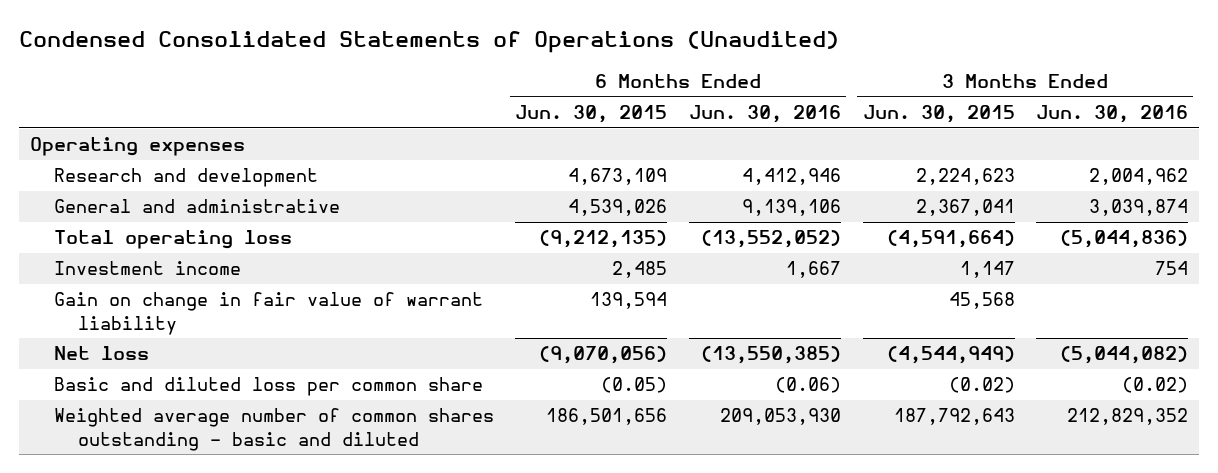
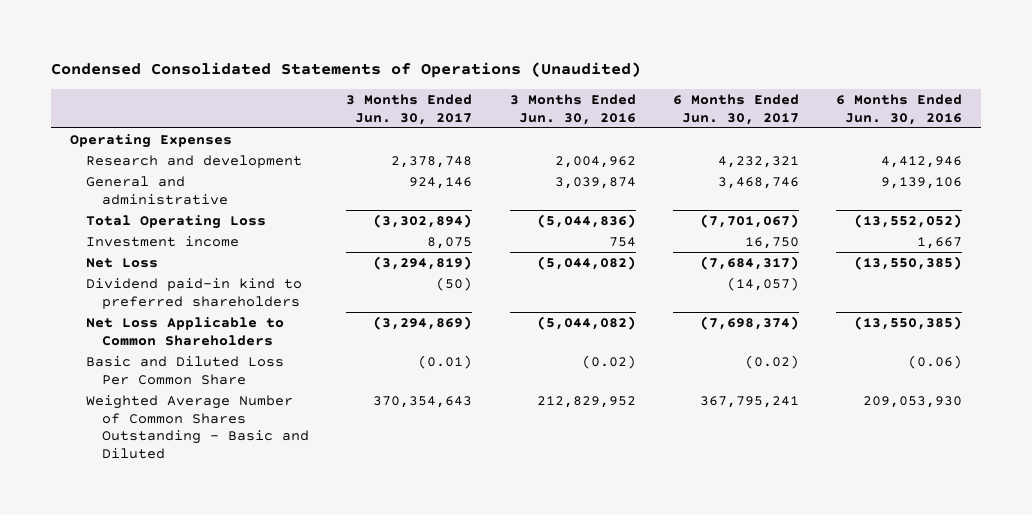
[515,105,668,124] Jun. 30, 2015 -> none
[862,105,1015,124] Jun. 30, 2015 -> none
none -> [346,93,473,125] 3 Months Ended Jun. 30, 2017
none -> [673,93,800,125] 6 Months Ended Jun. 30, 2017
[30,137,246,157] Operating expenses -> [69,133,232,148] Operating Expenses
[53,230,292,250] Total operating loss -> [85,214,266,229] Total Operating Loss
[53,292,483,335] Gain on change in fair value of warrant liability -> none
[53,346,149,361] Net loss -> [85,257,158,268] Net Loss
none -> [85,277,302,309] Dividend paid-in kind to preferred shareholders
none -> [85,316,284,346] Net Loss Applicable to Common Shareholders
[53,377,483,397] Basic and diluted loss per common share -> [85,355,284,385] Basic and Diluted Loss Per Common Share
[53,408,494,451] Weighted average number of common shares outstanding - basic and diluted -> [85,394,309,459] Weighted Average Number of Common Shares Outstanding - Basic and Diluted
[1067,408,1189,426] 212,829,352 -> [536,395,636,408] 212,829,952

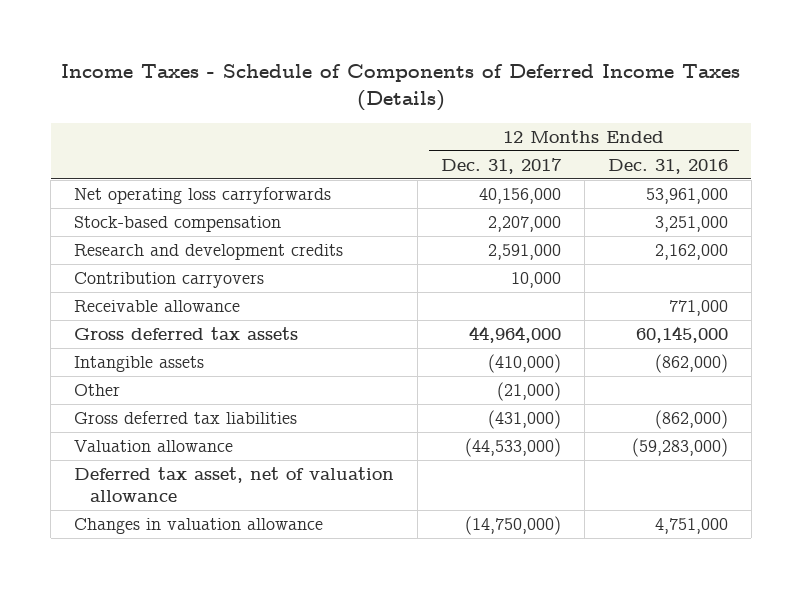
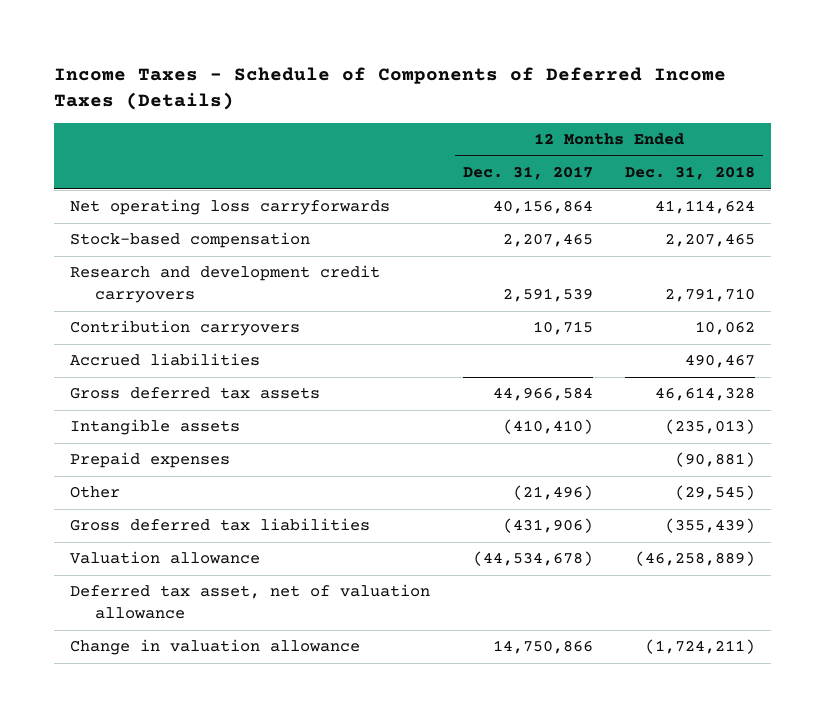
[607,158,728,174] Dec. 31, 2016 -> none
none -> [625,166,756,181] Dec. 31, 2018
[74,300,241,313] Receivable allowance -> none
[478,188,561,205] 40,156,000 -> [492,200,593,215] 40,156,864
[487,216,561,233] 2,207,000 -> [502,233,593,248] 2,207,465
[74,244,344,261] Research and development credits -> [70,265,381,303] Research and development credit carryovers
[487,244,561,261] 2,591,000 -> [502,287,593,302] 2,591,539
[510,272,561,289] 10,000 -> [532,321,593,336] 10,715
none -> [70,353,261,367] Accrued liabilities
[468,326,561,344] 44,964,000 -> [492,387,593,402] 44,966,584
[487,354,561,374] (410,000) -> [502,419,593,435] (410,410)
none -> [70,452,231,469] Prepaid expenses
[496,382,561,402] (21,000) -> [512,485,593,501] (21,496)
[487,410,561,430] (431,000) -> [502,518,593,534] (431,906)
[464,438,561,458] (44,533,000) -> [472,551,593,567] (44,534,678)
[74,518,324,535] Changes in valuation allowance -> [70,639,361,656] Change in valuation allowance
[464,516,561,536] (14,750,000) -> [492,640,593,655] 14,750,866

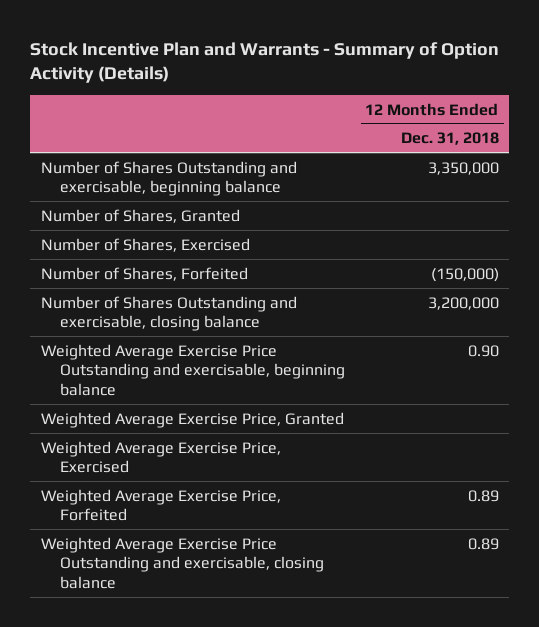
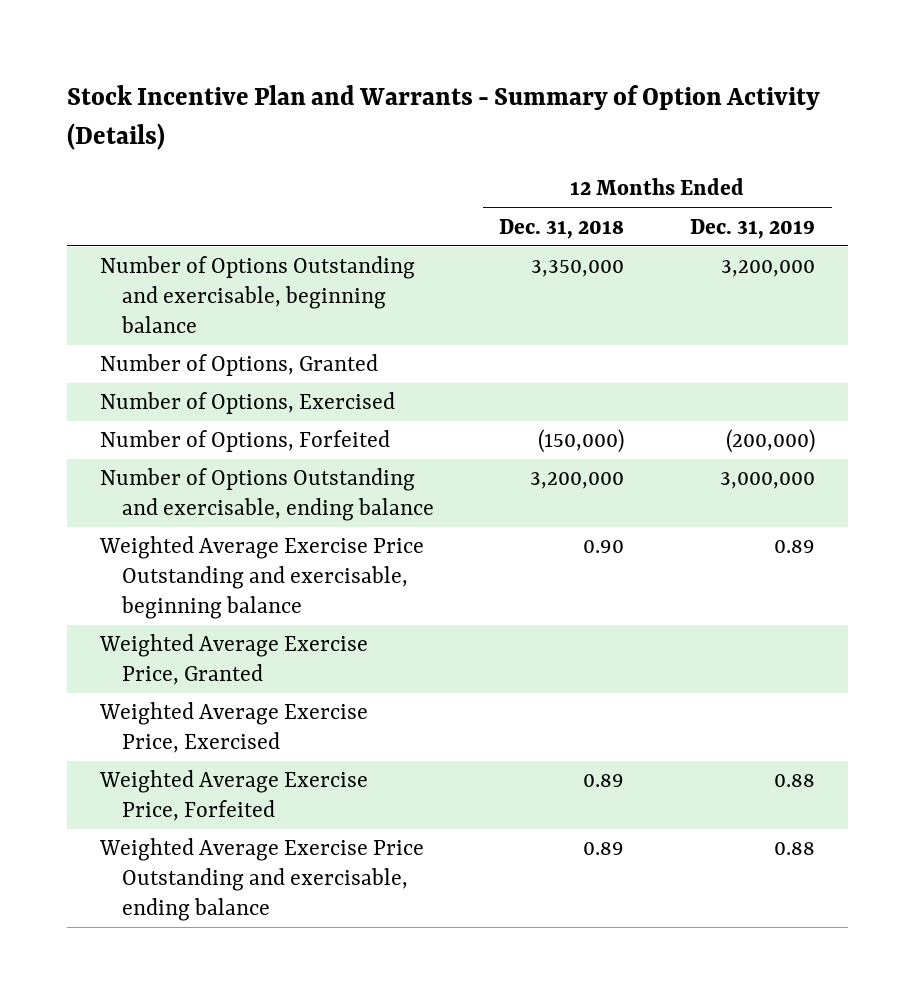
none -> [690,218,816,239] Dec. 31, 2019
[40,160,297,197] Number of Shares Outstanding and exercisable, beginning balance -> [99,256,415,333] Number of Options Outstanding and exercisable, beginning balance
[40,208,240,223] Number of Shares, Granted -> [99,354,378,377] Number of Options, Granted
[40,237,250,252] Number of Shares, Exercised -> [99,392,395,415] Number of Options, Exercised
[40,266,248,281] Number of Shares, Forfeited -> [99,430,390,453] Number of Options, Forfeited
[40,295,297,332] Number of Shares Outstanding and exercisable, closing balance -> [99,468,434,522] Number of Options Outstanding and exercisable, ending balance
[40,536,324,589] Weighted Average Exercise Price Outstanding and exercisable, closing balance -> [98,838,424,921] Weighted Average Exercise Price Outstanding and exercisable, ending balance

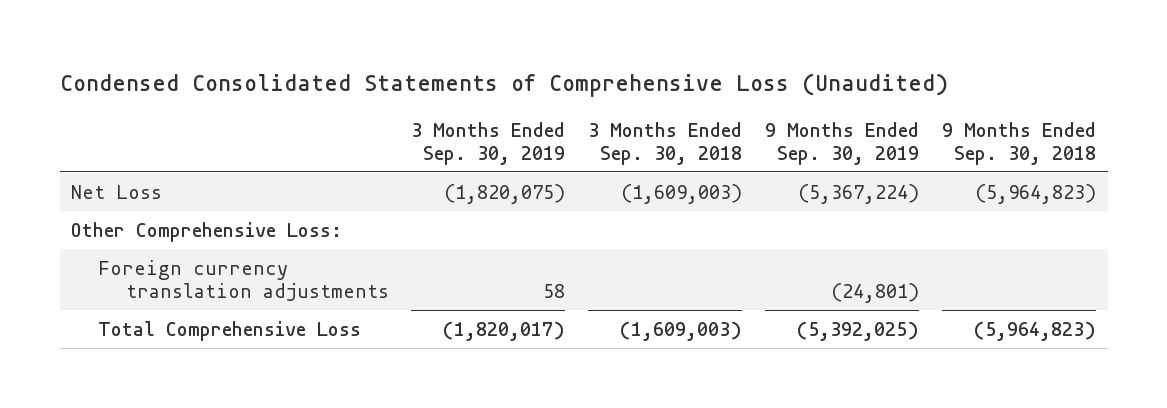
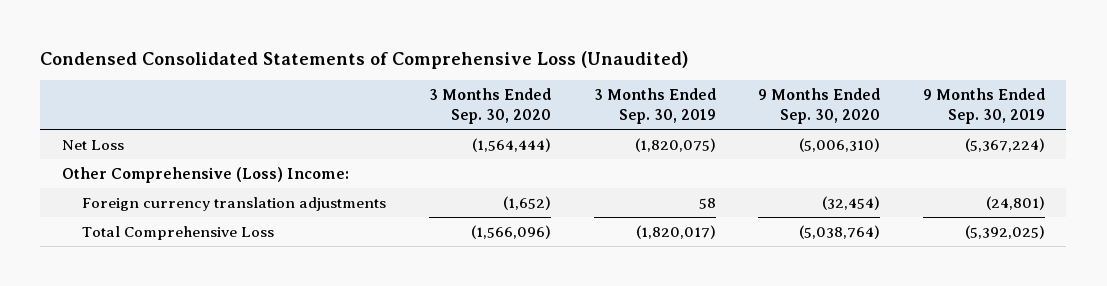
[588,121,743,165] 3 Months Ended Sep. 30, 2018 -> none
[942,121,1097,165] 9 Months Ended Sep. 30, 2018 -> none
none -> [428,88,551,125] 3 Months Ended Sep. 30, 2020
none -> [758,88,881,125] 9 Months Ended Sep. 30, 2020
[71,221,343,242] Other Comprehensive Loss: -> [61,166,349,183] Other Comprehensive (Loss) Income:

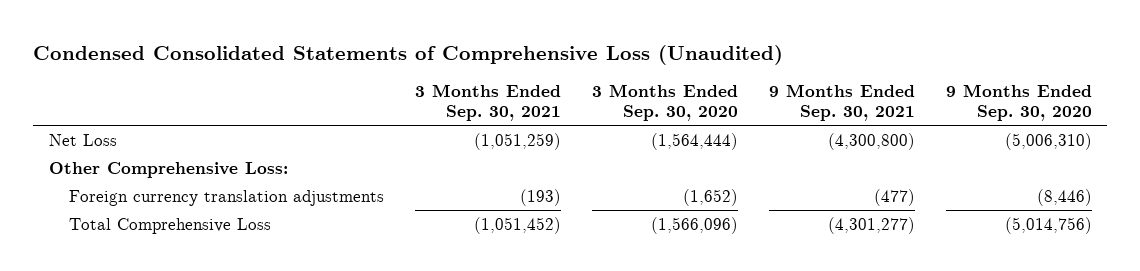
[593,88,716,125] 3 Months Ended Sep. 30, 2019 -> none
[923,88,1046,125] 9 Months Ended Sep. 30, 2019 -> none
none -> [415,83,562,122] 3 Months Ended Sep. 30, 2021
none -> [768,83,915,122] 9 Months Ended Sep. 30, 2021
[61,166,349,183] Other Comprehensive (Loss) Income: -> [48,161,288,178] Other Comprehensive Loss:
[822,195,881,210] (32,454) -> [1036,188,1092,206] (8,446)
[799,224,881,239] (5,038,764) -> [1004,216,1092,234] (5,014,756)

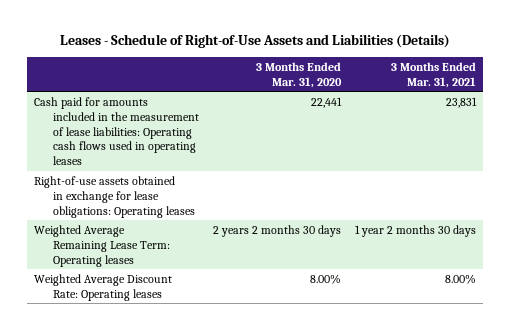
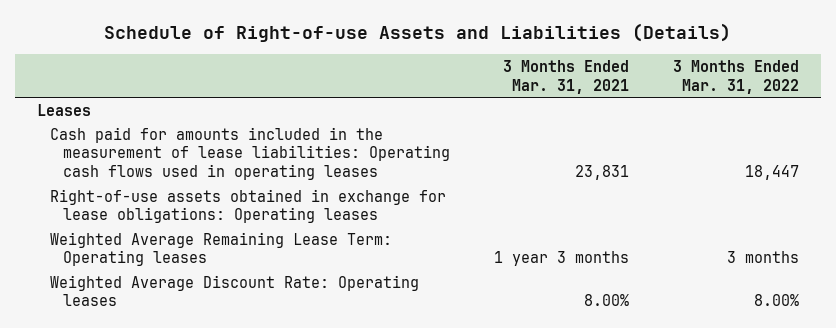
[60,34,451,49] Leases - Schedule of Right-of-Use Assets and Liabilities (Details) -> [103,22,731,42] Schedule of Right-of-use Assets and Liabilities (Details)
[256,61,343,88] 3 Months Ended Mar. 31, 2020 -> none
none -> [672,59,799,94] 3 Months Ended Mar. 31, 2022
none -> [36,103,91,116] Leases
[355,224,477,237] 1 year 2 months 30 days -> [494,251,630,267] 1 year 3 months

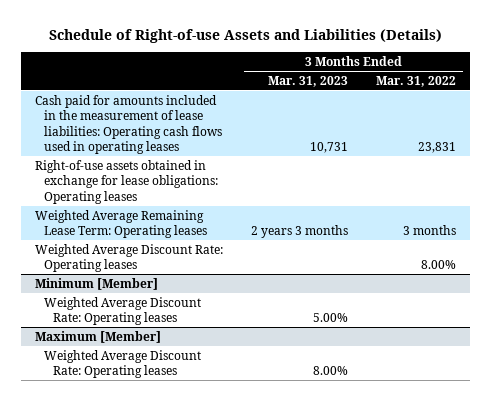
[503,59,630,94] 3 Months Ended Mar. 31, 2021 -> none
none -> [268,75,349,87] Mar. 31, 2023
[36,103,91,116] Leases -> none
[744,165,799,181] 18,447 -> [417,142,456,154] 23,831
none -> [35,277,159,290] Minimum [Member]
none -> [44,296,202,326] Weighted Average Discount Rate: Operating leases
none -> [35,330,162,343] Maximum [Member]
none -> [44,349,202,379] Weighted Average Discount Rate: Operating leases

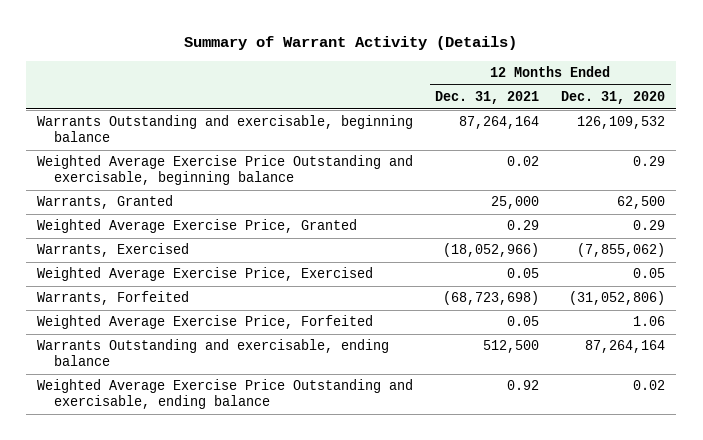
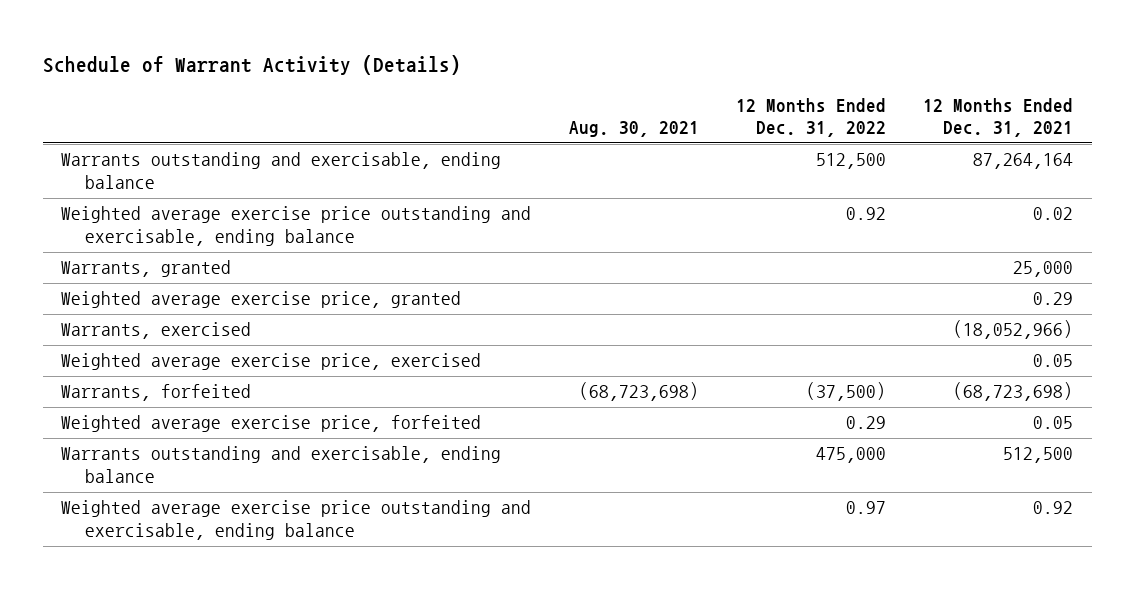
[184,36,518,51] Summary of Warrant Activity (Details) -> [42,55,461,76] Schedule of Warrant Activity (Details)
[561,91,666,105] Dec. 31, 2020 -> none
none -> [568,121,699,138] Aug. 30, 2021
none -> [735,97,886,138] 12 Months Ended Dec. 31, 2022
[37,115,414,143] Warrants Outstanding and exercisable, beginning balance -> [61,152,502,189] Warrants outstanding and exercisable, ending balance
[37,155,414,186] Weighted Average Exercise Price Outstanding and exercisable, beginning balance -> [61,206,532,246] Weighted average exercise price outstanding and exercisable, ending balance
[37,195,174,210] Warrants, Granted -> [61,260,232,278] Warrants, granted
[37,219,358,234] Weighted Average Exercise Price, Granted -> [61,291,462,309] Weighted average exercise price, granted
[37,243,190,258] Warrants, Exercised -> [61,322,252,340] Warrants, exercised
[37,267,374,282] Weighted Average Exercise Price, Exercised -> [61,353,482,371] Weighted average exercise price, exercised
[37,291,190,306] Warrants, Forfeited -> [61,384,252,402] Warrants, forfeited
[37,315,374,330] Weighted Average Exercise Price, Forfeited -> [61,415,482,433] Weighted average exercise price, forfeited
[37,339,390,367] Warrants Outstanding and exercisable, ending balance -> [61,446,502,483] Warrants outstanding and exercisable, ending balance
[37,379,414,410] Weighted Average Exercise Price Outstanding and exercisable, ending balance -> [61,500,532,540] Weighted average exercise price outstanding and exercisable, ending balance

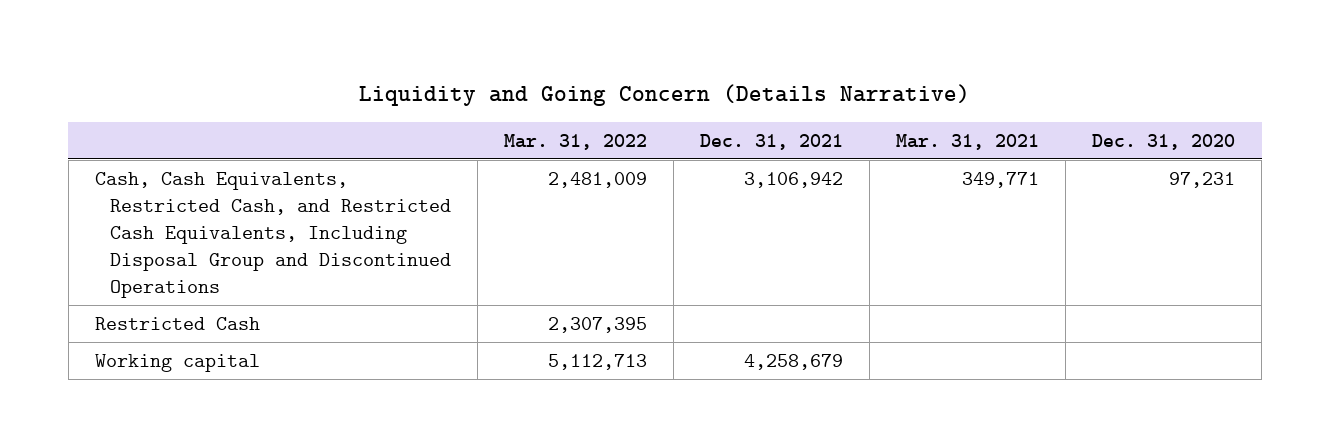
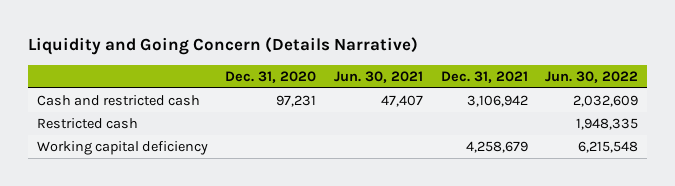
[504,133,648,150] Mar. 31, 2022 -> none
[896,133,1040,150] Mar. 31, 2021 -> none
none -> [334,71,424,84] Jun. 30, 2021
none -> [545,71,639,84] Jun. 30, 2022
[94,171,452,299] Cash, Cash Equivalents, Restricted Cash, and Restricted Cash Equivalents, Including Disposal Group and Discontinued Operations -> [36,95,200,107] Cash and restricted cash
[94,316,260,330] Restricted Cash -> [36,118,138,130] Restricted cash
[94,353,260,372] Working capital -> [36,141,208,156] Working capital deficiency

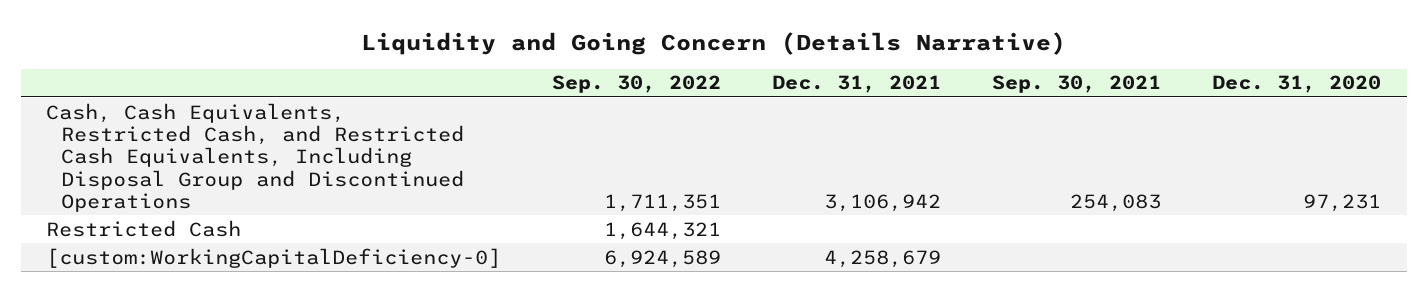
[334,71,424,84] Jun. 30, 2021 -> none
[545,71,639,84] Jun. 30, 2022 -> none
none -> [552,75,722,94] Sep. 30, 2022
none -> [992,75,1162,94] Sep. 30, 2021
[36,95,200,107] Cash and restricted cash -> [46,102,464,212] Cash, Cash Equivalents, Restricted Cash, and Restricted Cash Equivalents, Including Disposal Group and Discontinued Operations
[36,118,138,130] Restricted cash -> [46,219,242,237] Restricted Cash
[36,141,208,156] Working capital deficiency -> [46,247,502,268] [custom:WorkingCapitalDeficiency-0]

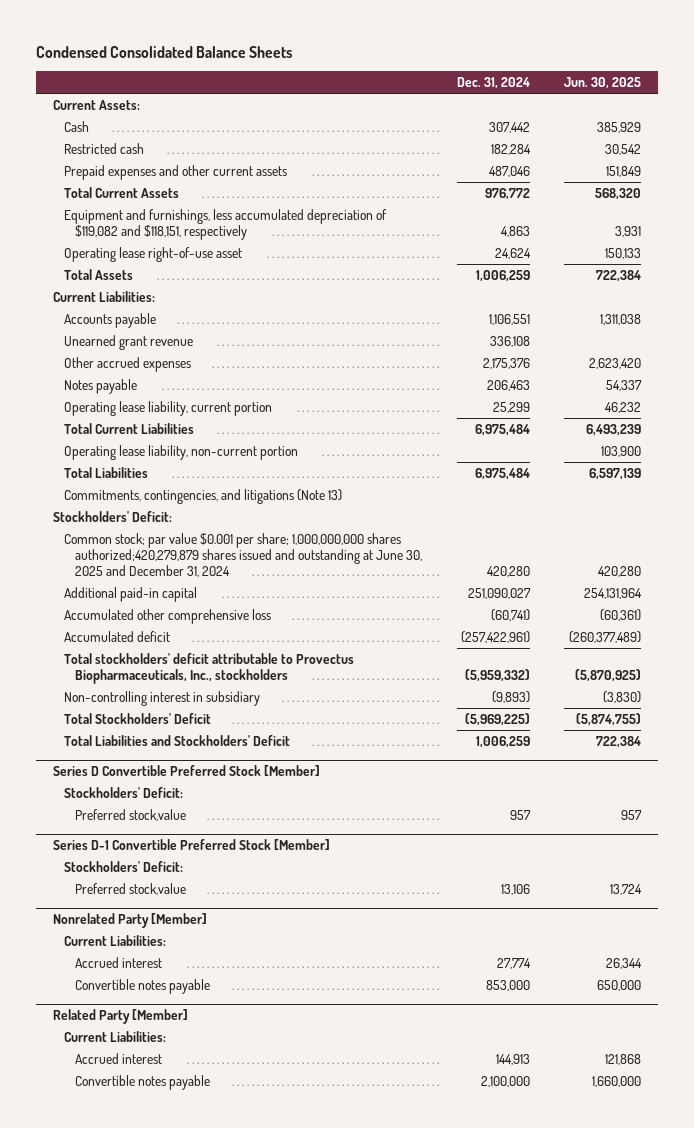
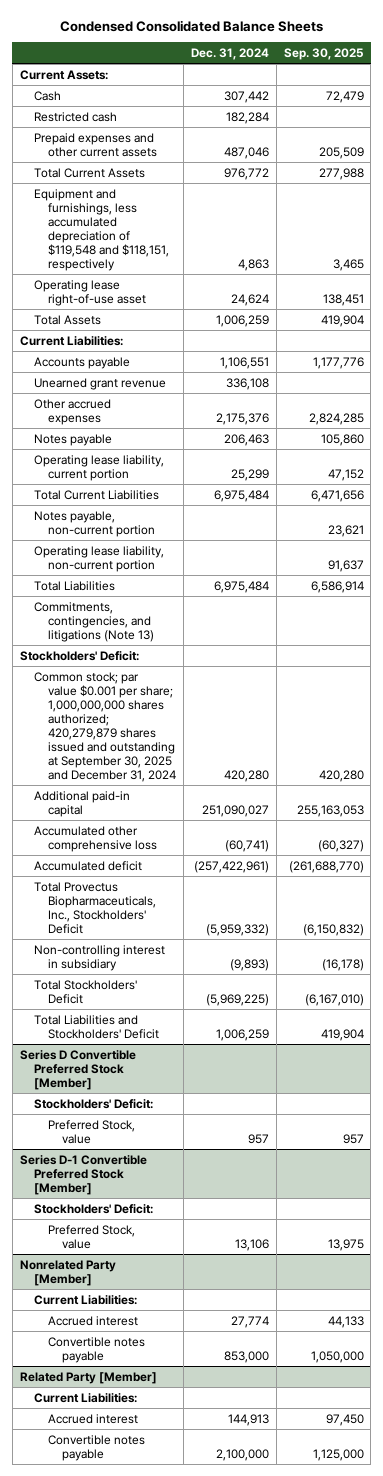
[563,77,641,90] Jun. 30, 2025 -> none
none -> [283,47,364,60] Sep. 30, 2025
[64,208,388,241] Equipment and furnishings, less accumulated depreciation of $119,082 and $118,151, respectively -> [33,188,170,271] Equipment and furnishings, less accumulated depreciation of $119,548 and $118,151, respectively
none -> [33,510,156,537] Notes payable, non-current portion
[64,532,423,578] Common stock; par value $0.001 per share; 1,000,000,000 shares authorized;420,279,879 shares issued and outstanding at June 30, 2025 and December 31, 2024 -> [33,671,177,782] Common stock; par value $0.001 per share; 1,000,000,000 shares authorized; 420,279,879 shares issued and outstanding at September 30, 2025 and December 31, 2024
[64,652,355,685] Total stockholders' deficit attributable to Provectus Biopharmaceuticals, Inc., stockholders -> [33,881,157,934] Total Provectus Biopharmaceuticals, Inc., Stockholders' Deficit
[75,808,187,821] Preferred stock,value -> [48,1119,136,1144] Preferred Stock, value
[75,882,187,895] Preferred stock,value -> [48,1224,136,1249] Preferred Stock, value

